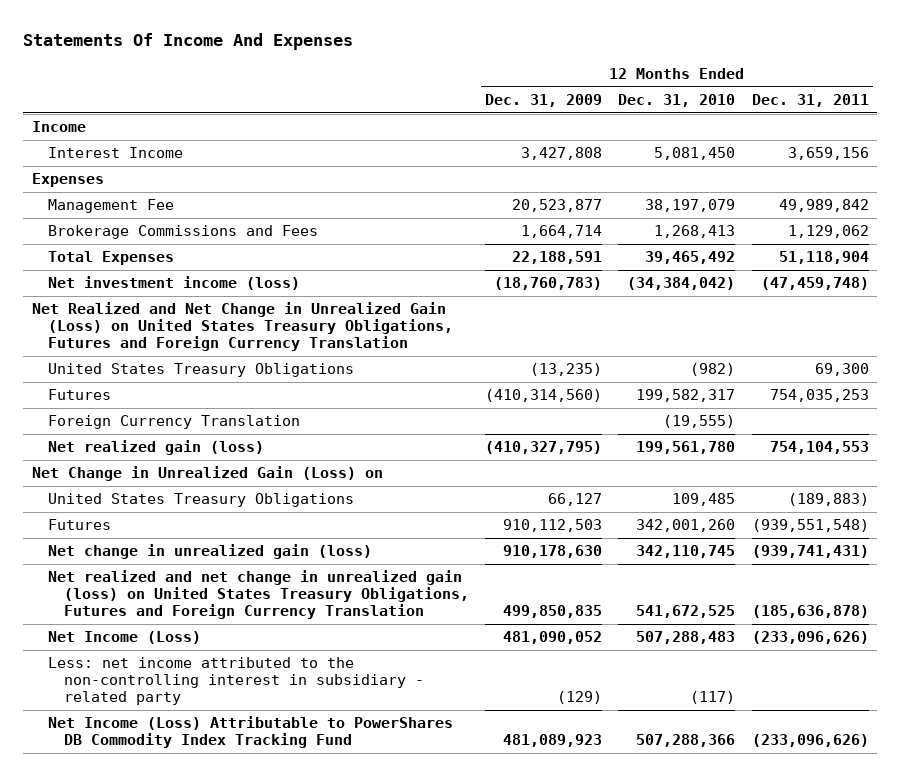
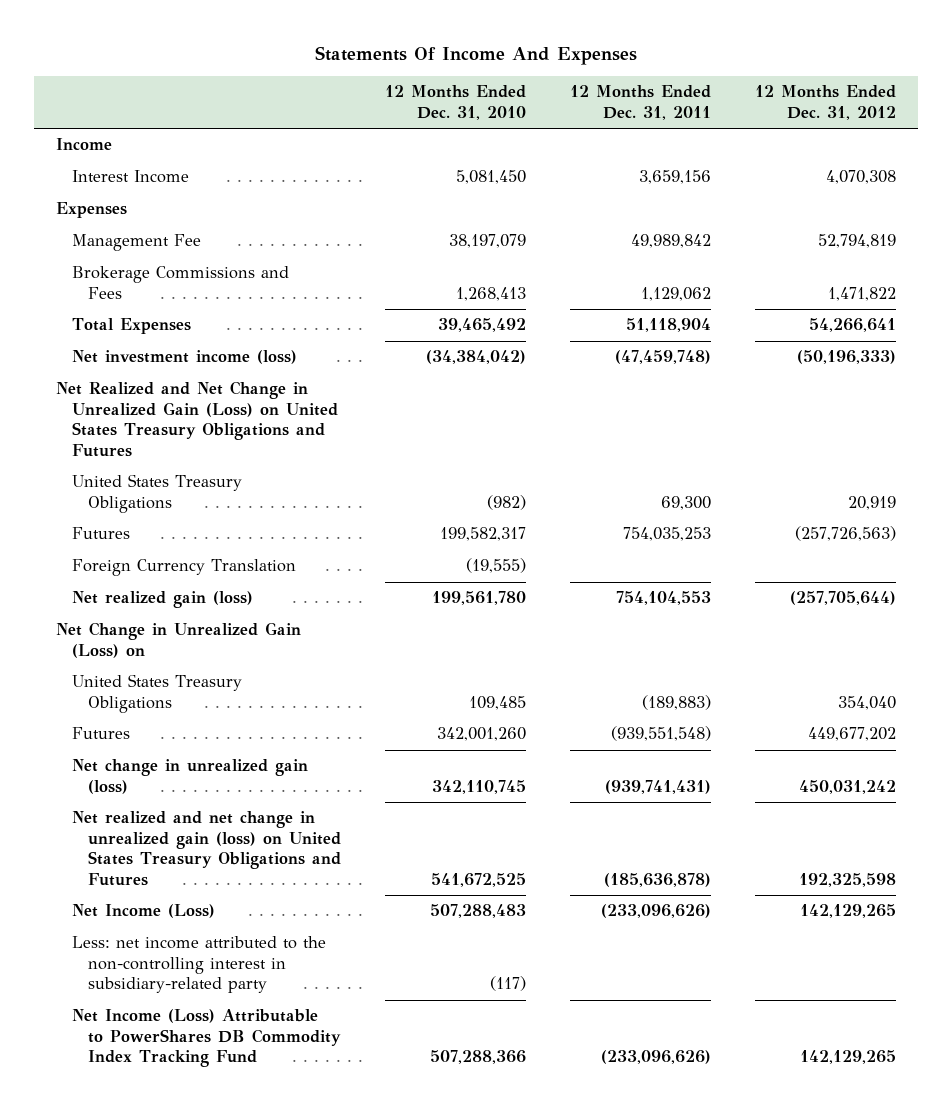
[485,93,603,107] Dec. 31, 2009 -> none
none -> [754,85,896,120] 12 Months Ended Dec. 31, 2012
[31,302,453,352] Net Realized and Net Change in Unrealized Gain (Loss) on United States Treasury Obligations, Futures and Foreign Currency Translation -> [56,381,339,457] Net Realized and Net Change in Unrealized Gain (Loss) on United States Treasury Obligations and Futures
[47,570,470,620] Net realized and net change in unrealized gain (loss) on United States Treasury Obligations, Futures and Foreign Currency Translation -> [72,811,341,886] Net realized and net change in unrealized gain (loss) on United States Treasury Obligations and Futures
[47,657,425,706] Less: net income attributed to the non-controlling interest in subsidiary - related party -> [72,936,327,994] Less: net income attributed to the non-controlling interest in subsidiary-related party

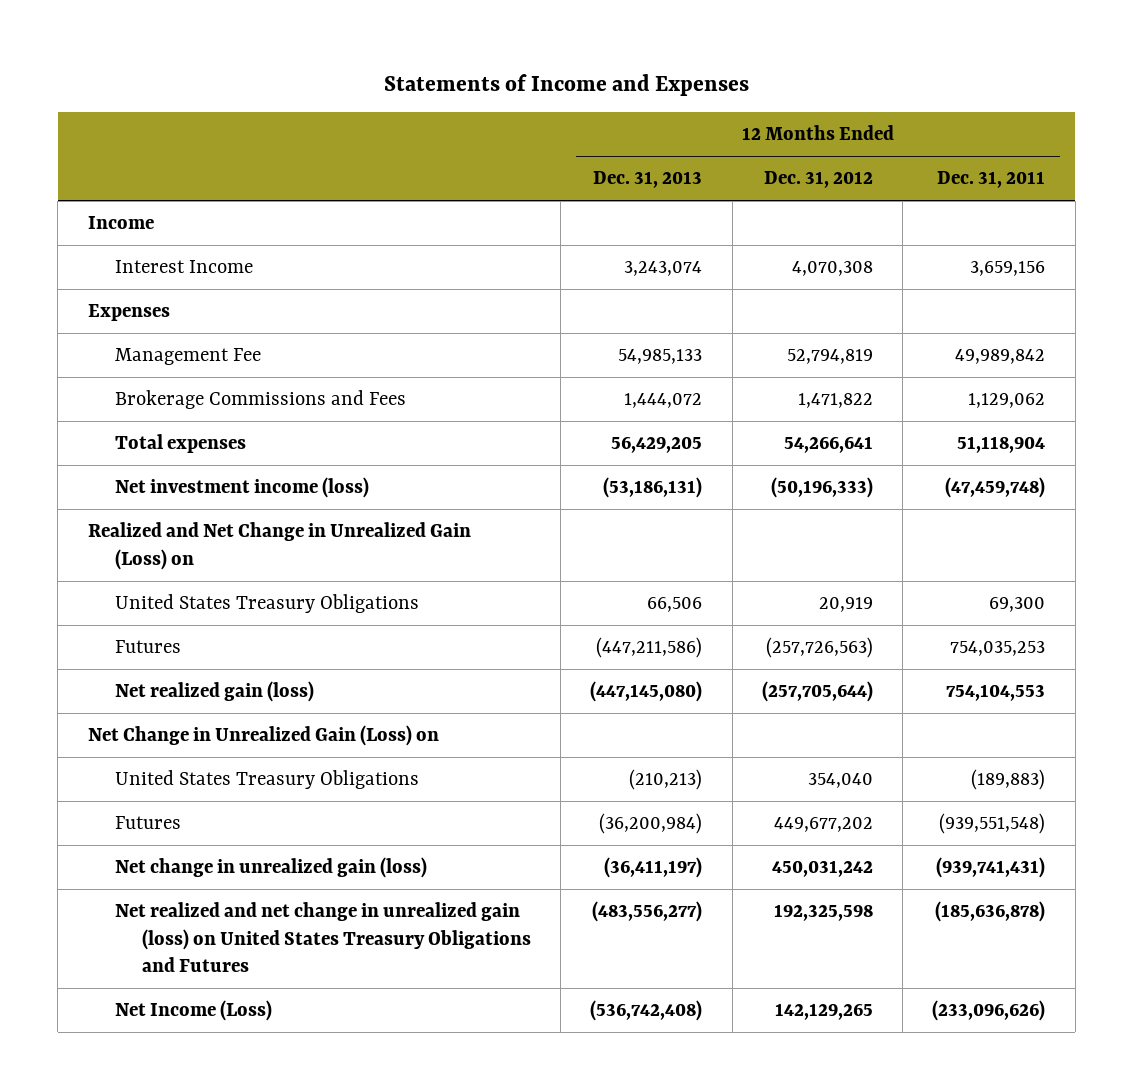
[314,45,637,65] Statements Of Income And Expenses -> [383,73,749,96] Statements of Income and Expenses
[384,85,526,120] 12 Months Ended Dec. 31, 2010 -> none
none -> [593,171,703,189] Dec. 31, 2013
[72,318,192,335] Total Expenses -> [114,434,246,454] Total expenses
[56,381,339,457] Net Realized and Net Change in Unrealized Gain (Loss) on United States Treasury Obligations and Futures -> [87,522,471,570] Realized and Net Change in Unrealized Gain (Loss) on
[72,559,297,577] Foreign Currency Translation -> none
[72,936,327,994] Less: net income attributed to the non-controlling interest in subsidiary-related party -> none
[72,1009,341,1068] Net Income (Loss) Attributable to PowerShares DB Commodity Index Tracking Fund -> none

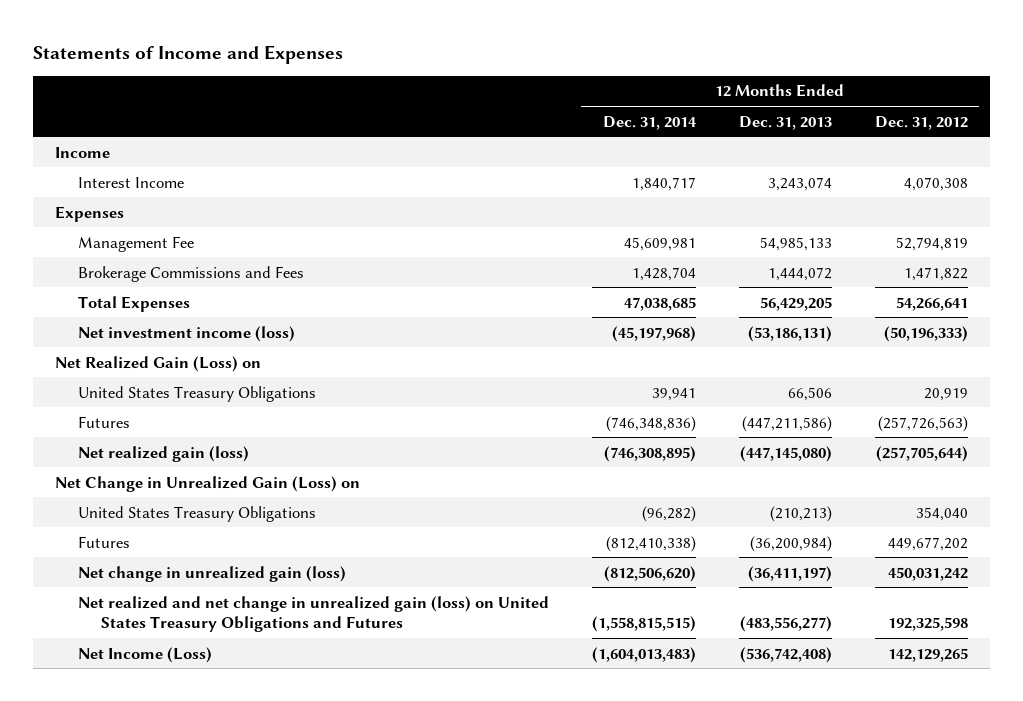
[937,171,1046,189] Dec. 31, 2011 -> none
none -> [602,115,697,130] Dec. 31, 2014
[114,434,246,454] Total expenses -> [77,295,190,312] Total Expenses
[87,522,471,570] Realized and Net Change in Unrealized Gain (Loss) on -> [54,355,261,372] Net Realized Gain (Loss) on

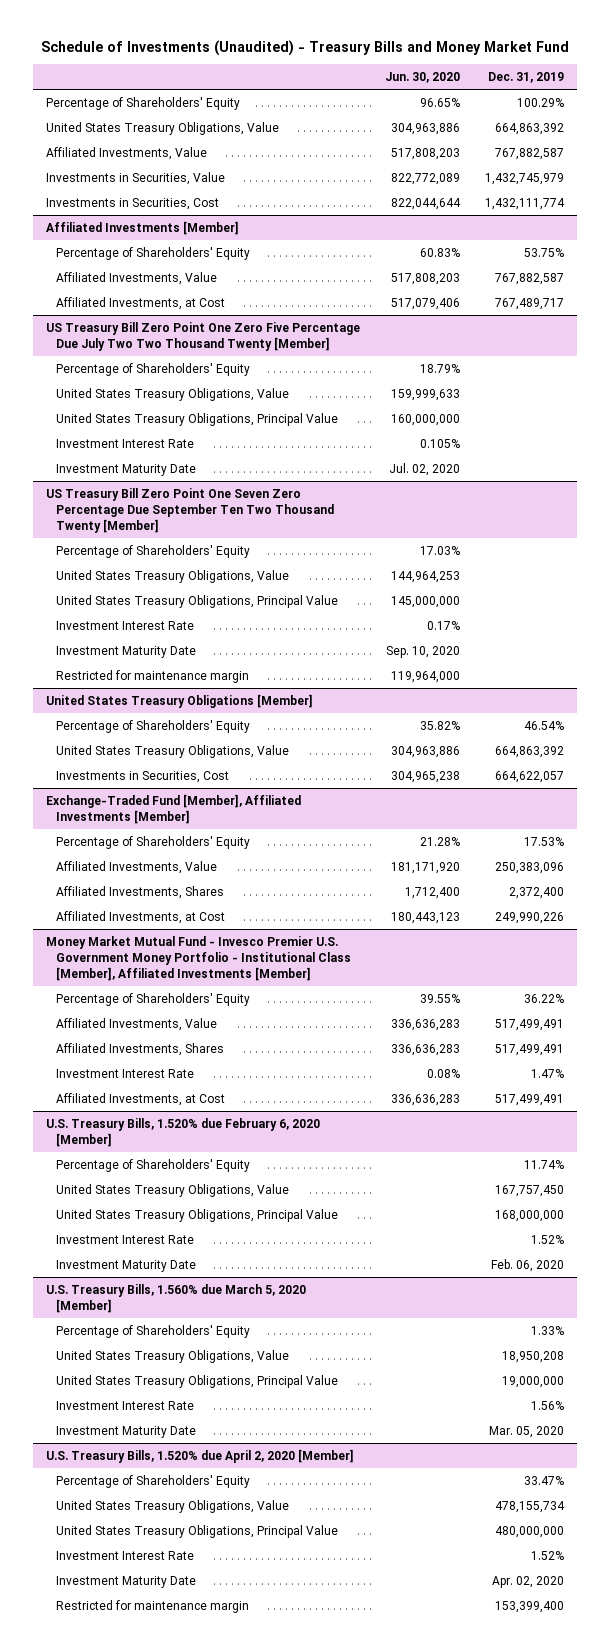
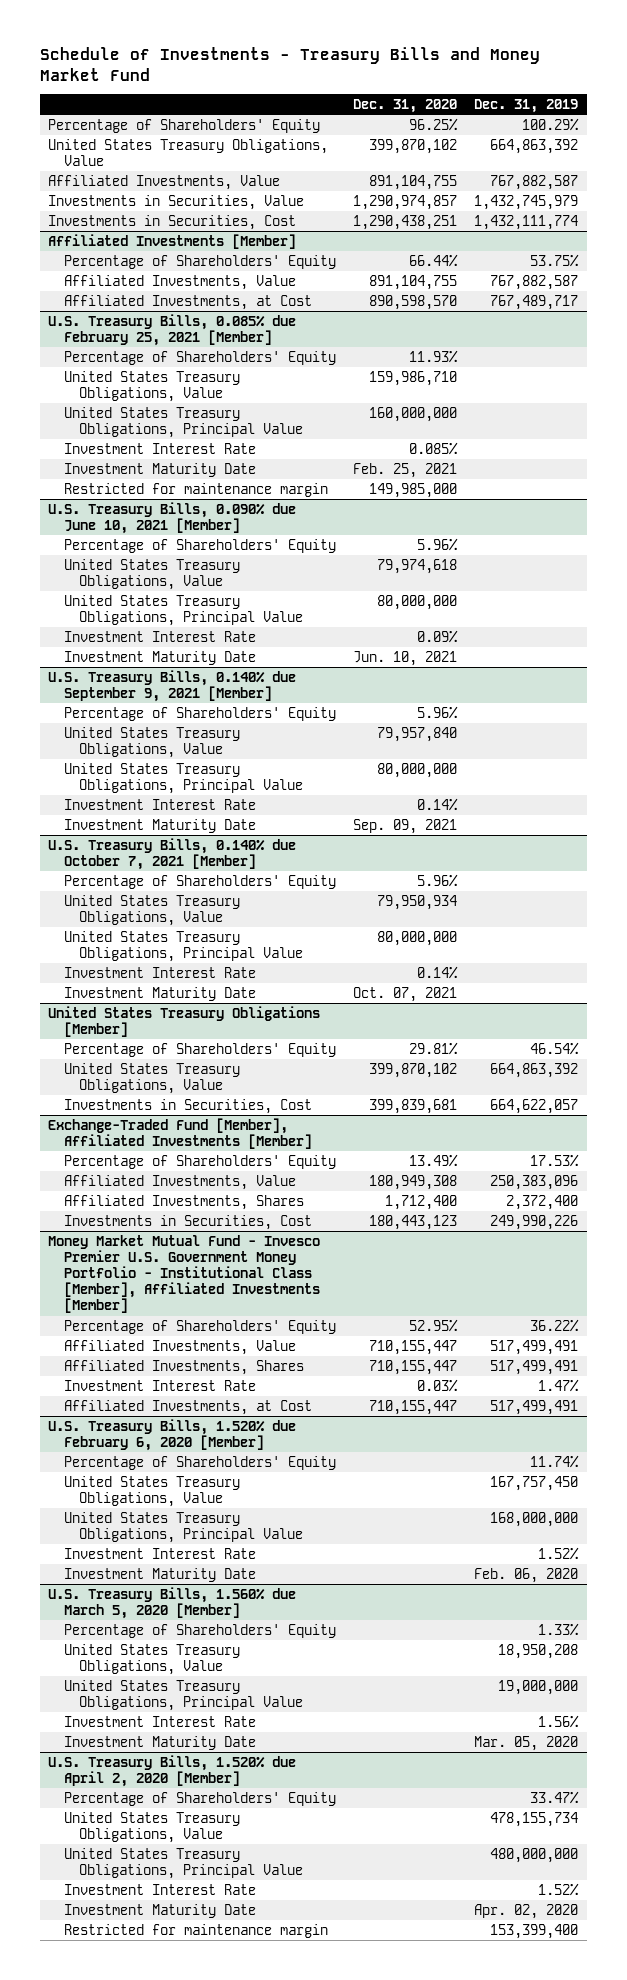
[40,40,569,57] Schedule of Investments (Unaudited) - Treasury Bills and Money Market Fund -> [39,47,540,81] Schedule of Investments - Treasury Bills and Money Market Fund
[384,72,460,84] Jun. 30, 2020 -> none
none -> [353,98,458,113] Dec. 31, 2020
[45,321,360,351] US Treasury Bill Zero Point One Zero Five Percentage Due July Two Two Thousand Twenty [Member] -> none
none -> [48,313,297,346] U.S. Treasury Bills, 0.085% due February 25, 2021 [Member]
[45,487,335,533] US Treasury Bill Zero Point One Seven Zero Percentage Due September Ten Two Thousand Twenty [Member] -> none
none -> [63,482,328,497] Restricted for maintenance margin
none -> [48,501,297,534] U.S. Treasury Bills, 0.090% due June 10, 2021 [Member]
[56,669,250,683] Restricted for maintenance margin -> none
none -> [48,669,297,702] U.S. Treasury Bills, 0.140% due September 9, 2021 [Member]
none -> [63,706,336,721] Percentage of Shareholders' Equity
none -> [63,726,240,758] United States Treasury Obligations, Value
none -> [63,762,304,794] United States Treasury Obligations, Principal Value
none -> [63,798,256,810] Investment Interest Rate
none -> [63,818,256,833] Investment Maturity Date
none -> [48,837,297,870] U.S. Treasury Bills, 0.140% due October 7, 2021 [Member]
none -> [63,874,336,889] Percentage of Shareholders' Equity
none -> [63,894,240,926] United States Treasury Obligations, Value
none -> [63,930,304,962] United States Treasury Obligations, Principal Value
none -> [63,966,256,978] Investment Interest Rate
none -> [63,986,256,1001] Investment Maturity Date
[56,910,226,924] Affiliated Investments, at Cost -> [63,1214,312,1230] Investments in Securities, Cost

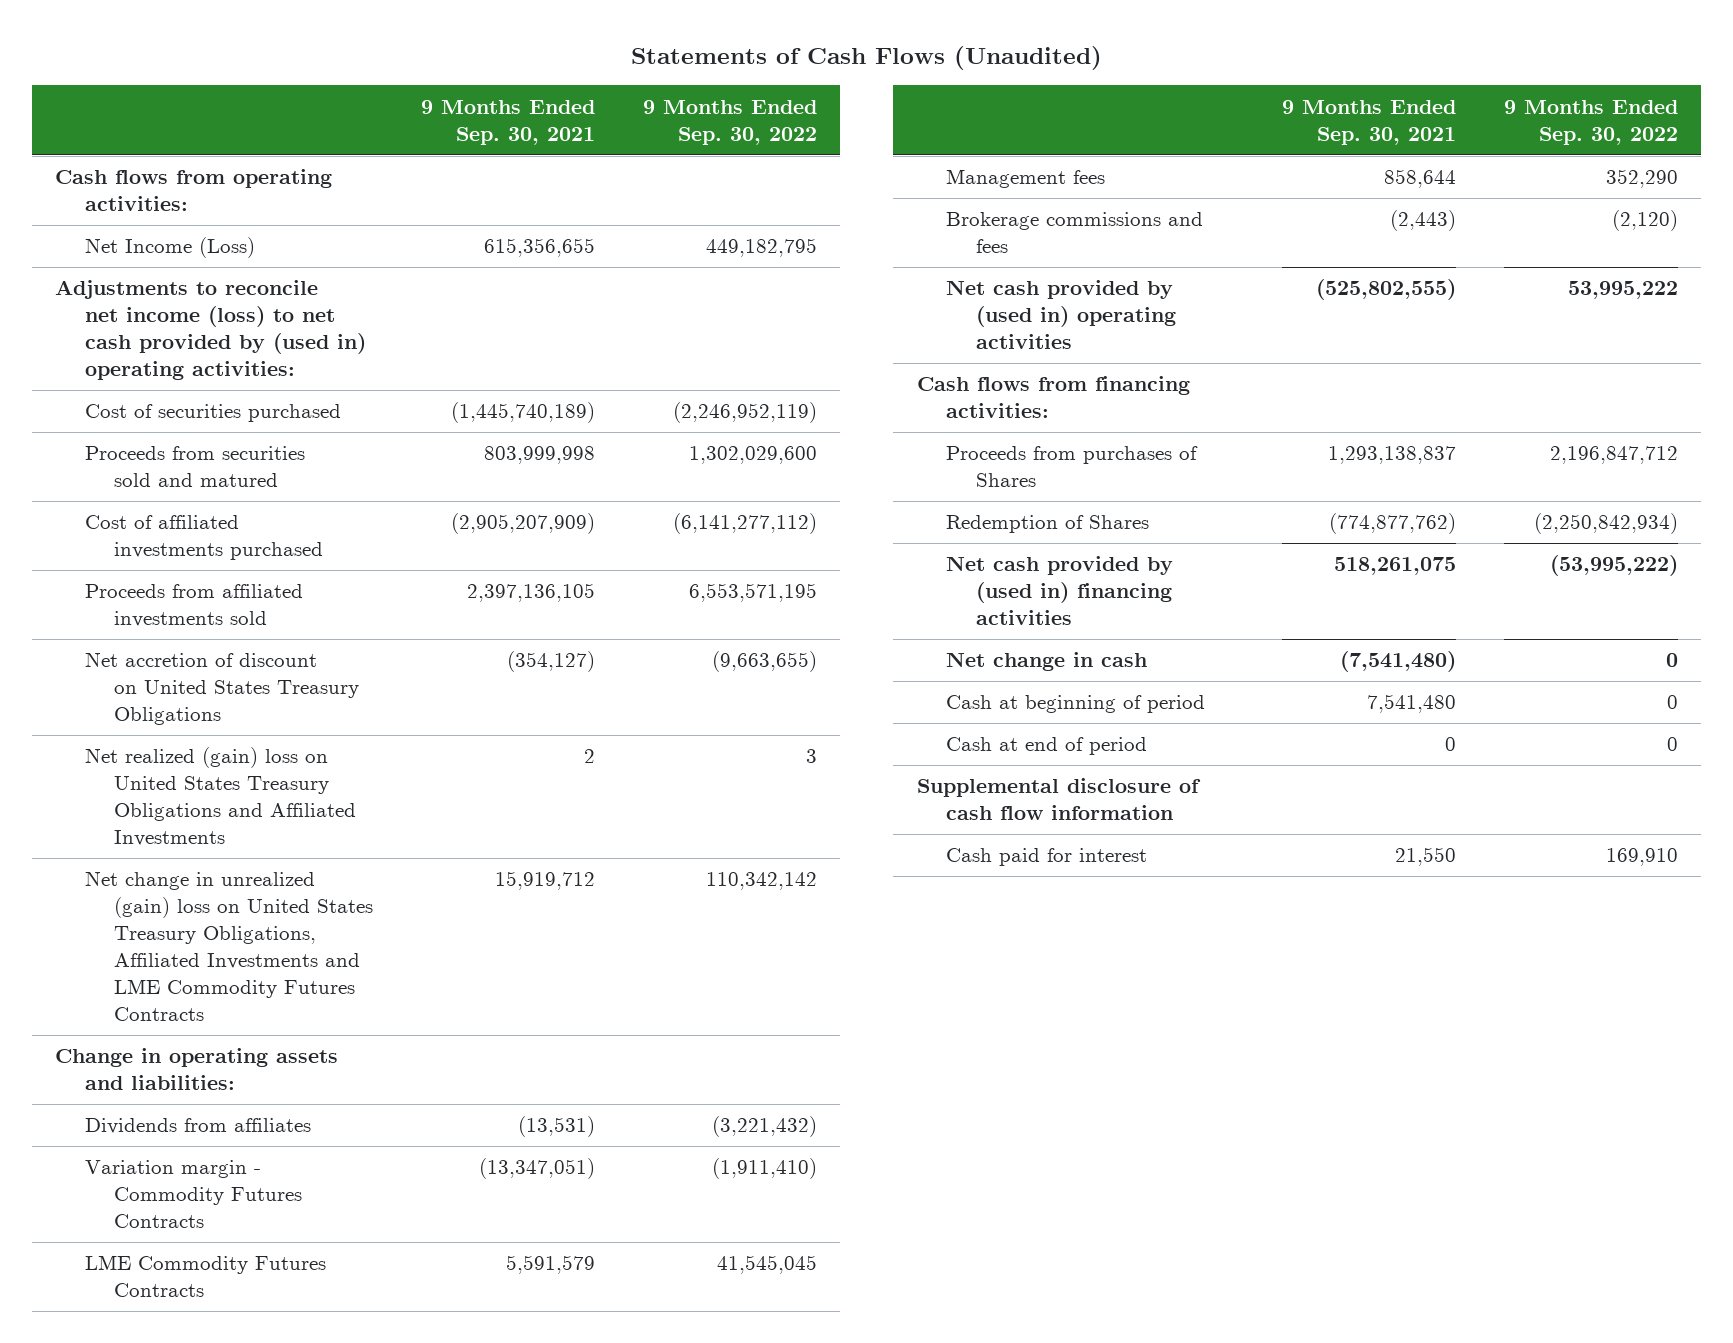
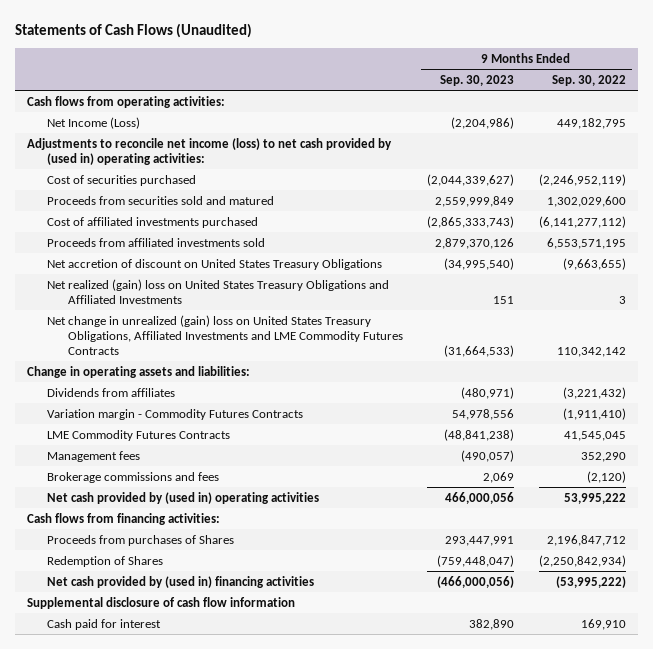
[420,99,595,145] 9 Months Ended Sep. 30, 2021 -> none
none -> [440,75,515,87] Sep. 30, 2023
[946,652,1148,672] Net change in cash -> none
[946,695,1206,714] Cash at beginning of period -> none
[946,737,1148,756] Cash at end of period -> none

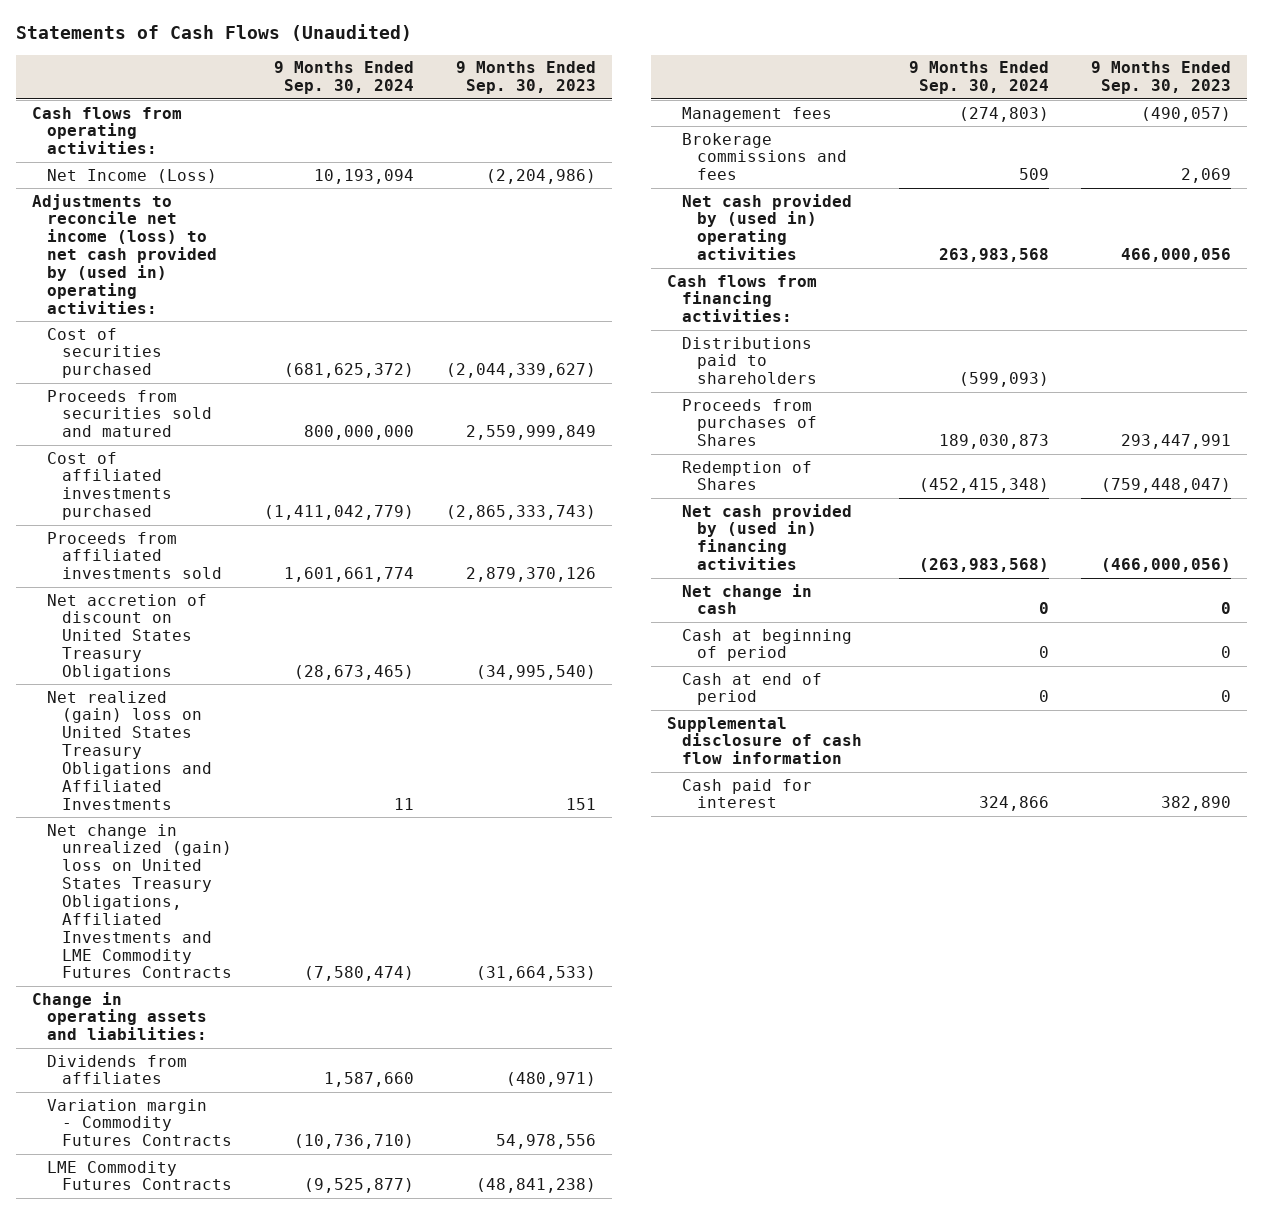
[551,75,626,87] Sep. 30, 2022 -> none
none -> [274,61,415,95] 9 Months Ended Sep. 30, 2024
none -> [681,336,818,385] Distributions paid to shareholders
none -> [681,583,812,615] Net change in cash
none -> [681,628,852,662] Cash at beginning of period
none -> [681,672,822,706] Cash at end of period

